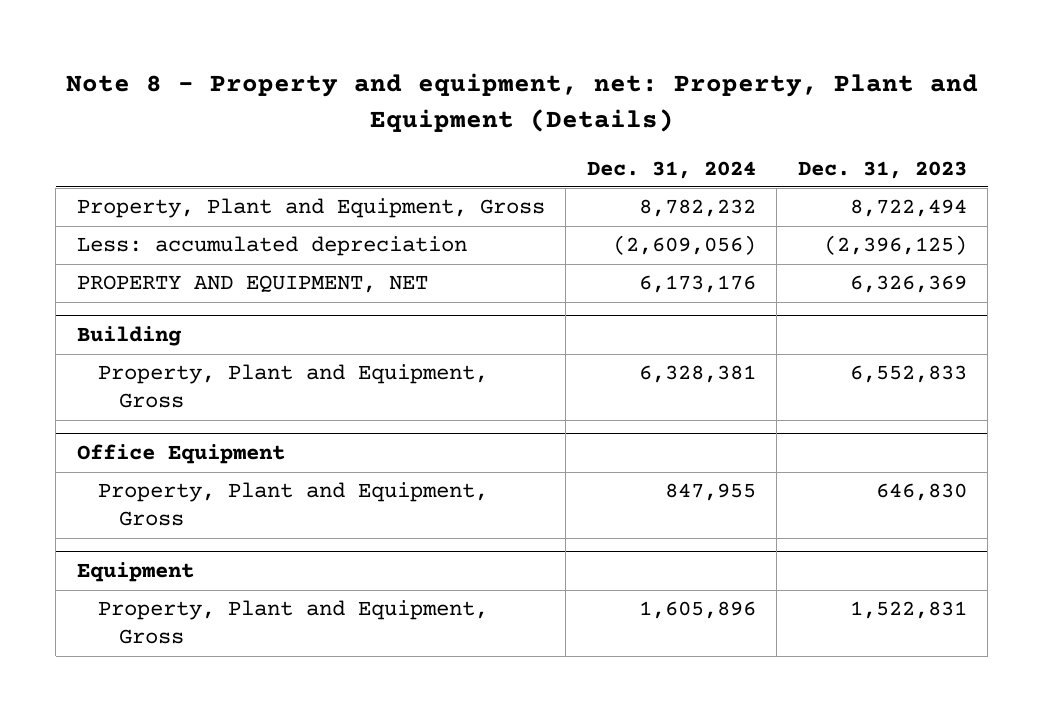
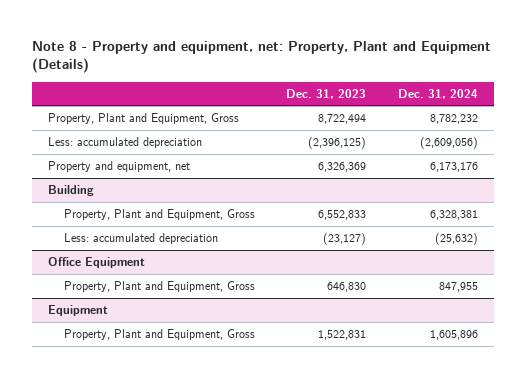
[76,275,428,294] PROPERTY AND EQUIPMENT, NET -> [47,161,190,173] Property and equipment, net
none -> [63,233,218,245] Less: accumulated depreciation

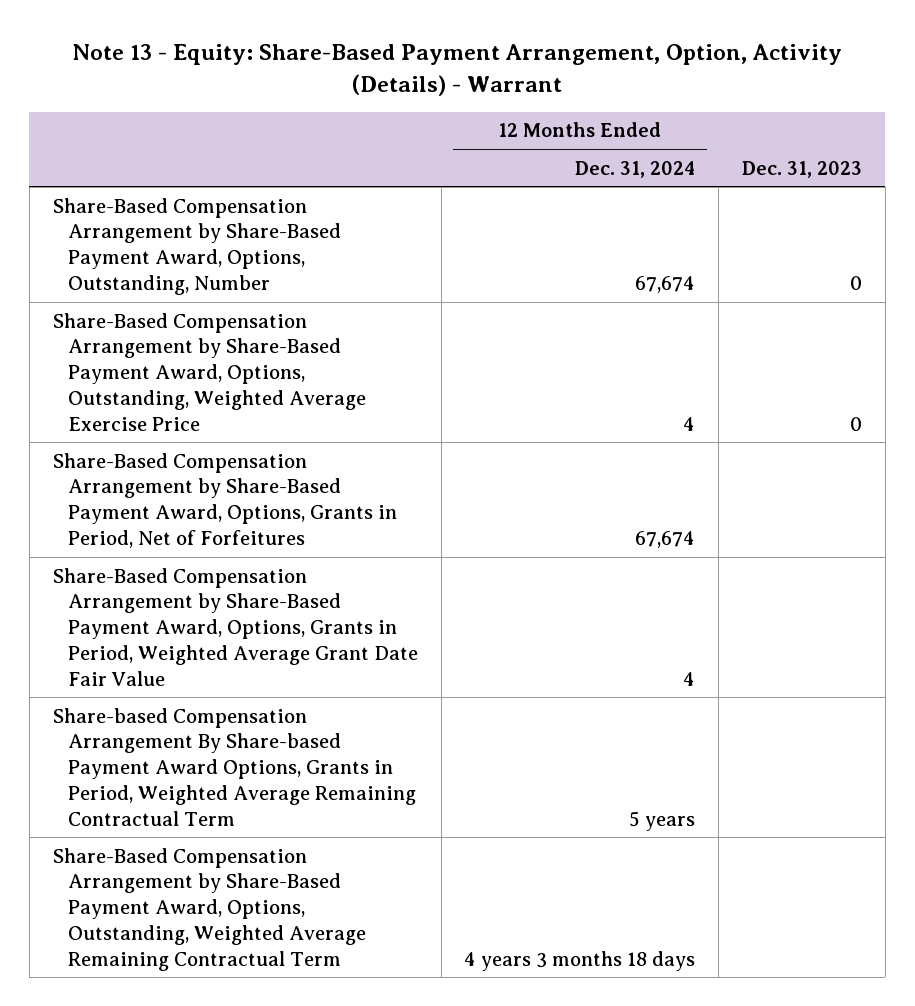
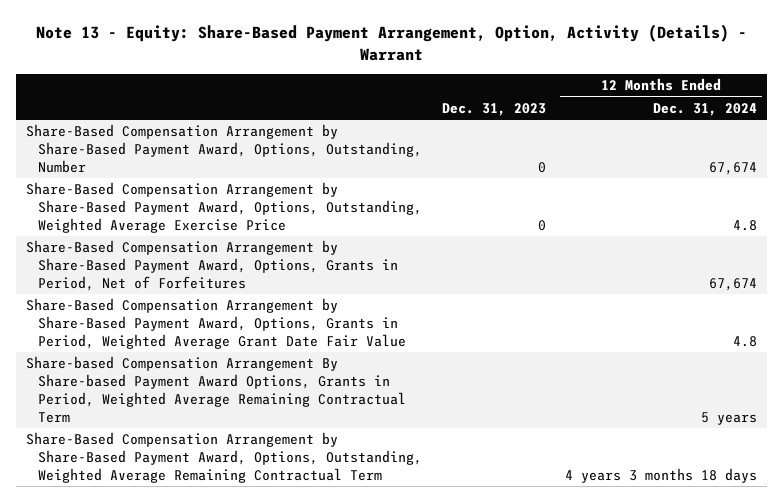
[683,416,696,431] 4 -> [733,219,758,231] 4.8
[683,671,696,686] 4 -> [733,335,758,347] 4.8

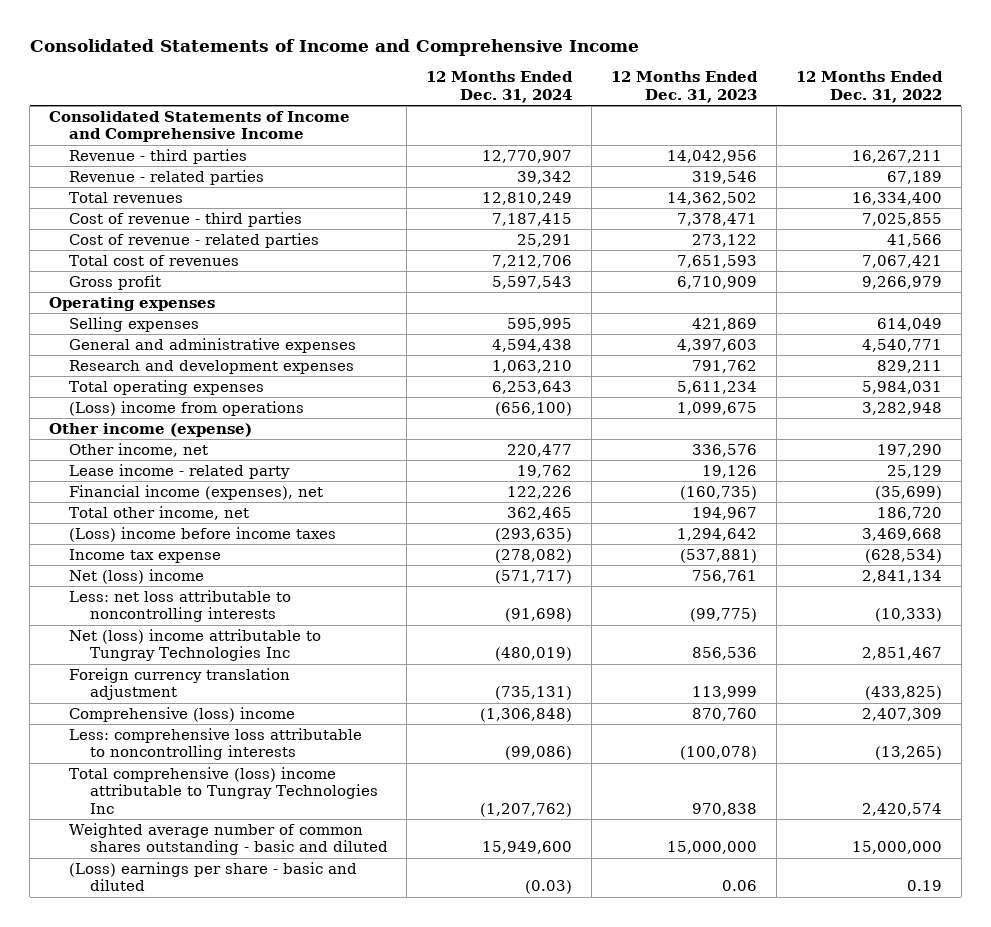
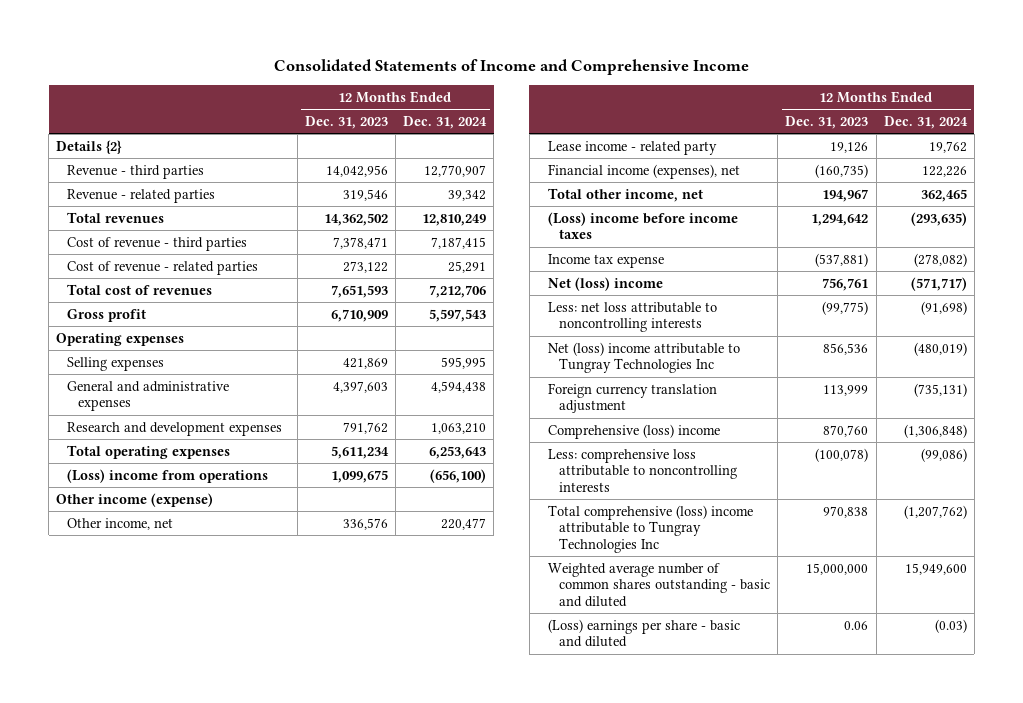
[795,71,943,103] 12 Months Ended Dec. 31, 2022 -> none
[49,110,351,143] Consolidated Statements of Income and Comprehensive Income -> [56,139,123,154] Details {2}

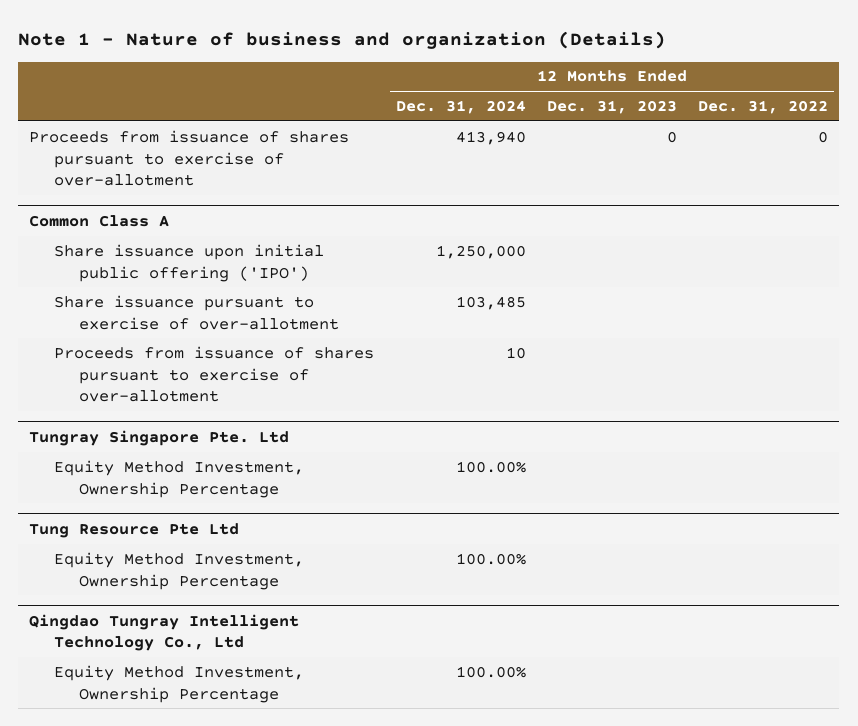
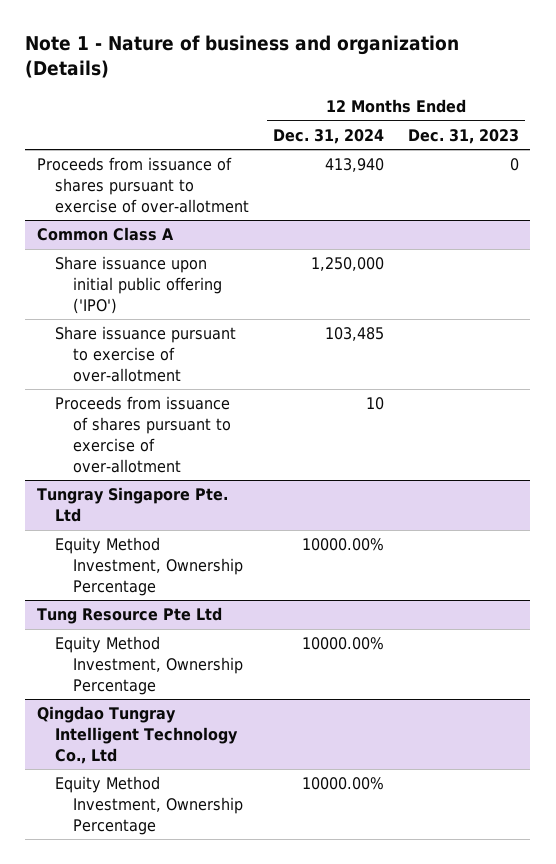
[698,100,829,115] Dec. 31, 2022 -> none
[455,460,526,473] 100.00% -> [301,538,384,552] 10000.00%
[455,552,526,565] 100.00% -> [301,637,384,651] 10000.00%
[455,665,526,678] 100.00% -> [301,777,384,791] 10000.00%

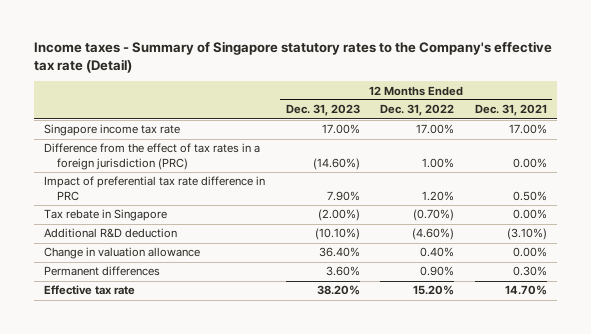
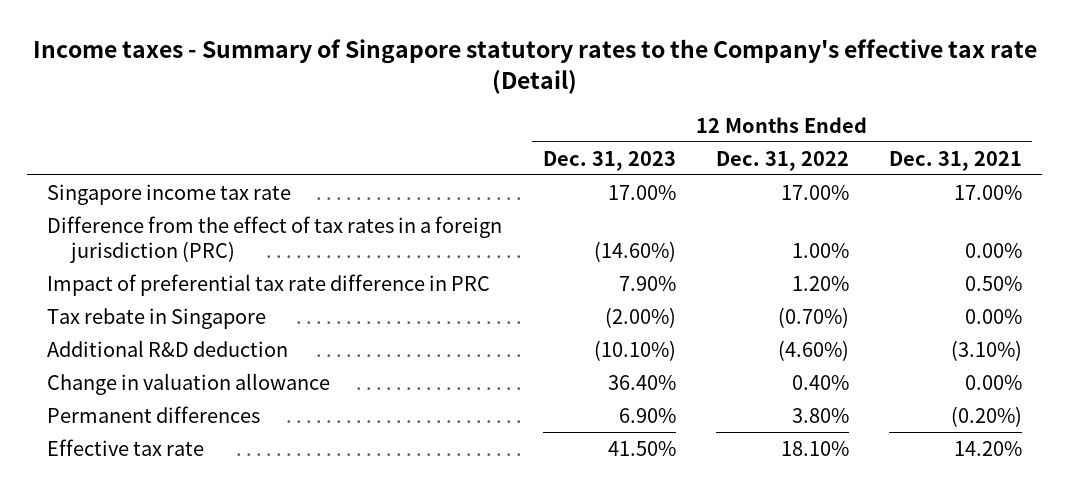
[325,266,360,277] 3.60% -> [618,407,676,423] 6.90%
[420,266,455,277] 0.90% -> [791,407,849,423] 3.80%
[512,266,547,277] 0.30% -> [950,405,1022,427] (0.20%)
[316,285,360,296] 38.20% -> [607,440,676,456] 41.50%
[413,285,455,296] 15.20% -> [780,440,849,456] 18.10%
[504,285,547,296] 14.70% -> [953,440,1022,456] 14.20%

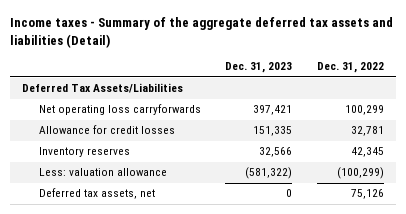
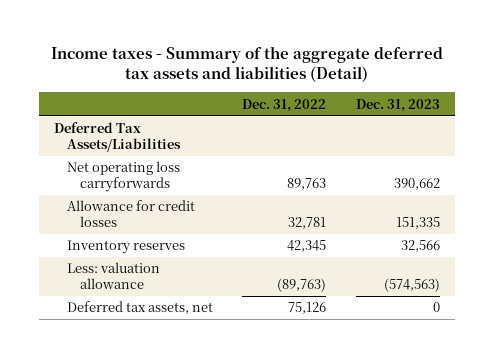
[253,105,293,116] 397,421 -> [393,178,440,191] 390,662
[344,105,384,116] 100,299 -> [287,178,327,191] 89,763
[245,167,293,180] (581,322) -> [383,278,440,293] (574,563)
[336,167,384,180] (100,299) -> [277,278,327,293] (89,763)

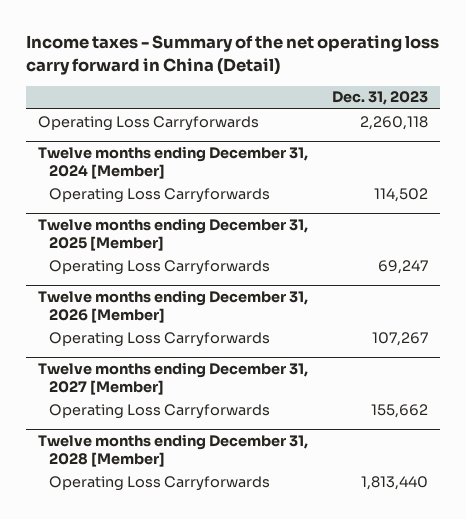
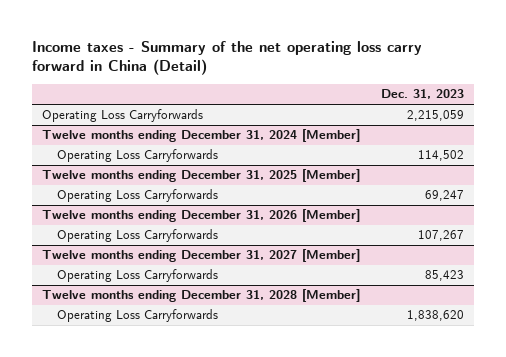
[360,115,429,130] 2,260,118 -> [406,110,464,122] 2,215,059
[371,403,429,418] 155,662 -> [424,270,464,282] 85,423
[361,475,429,490] 1,813,440 -> [406,310,464,322] 1,838,620

